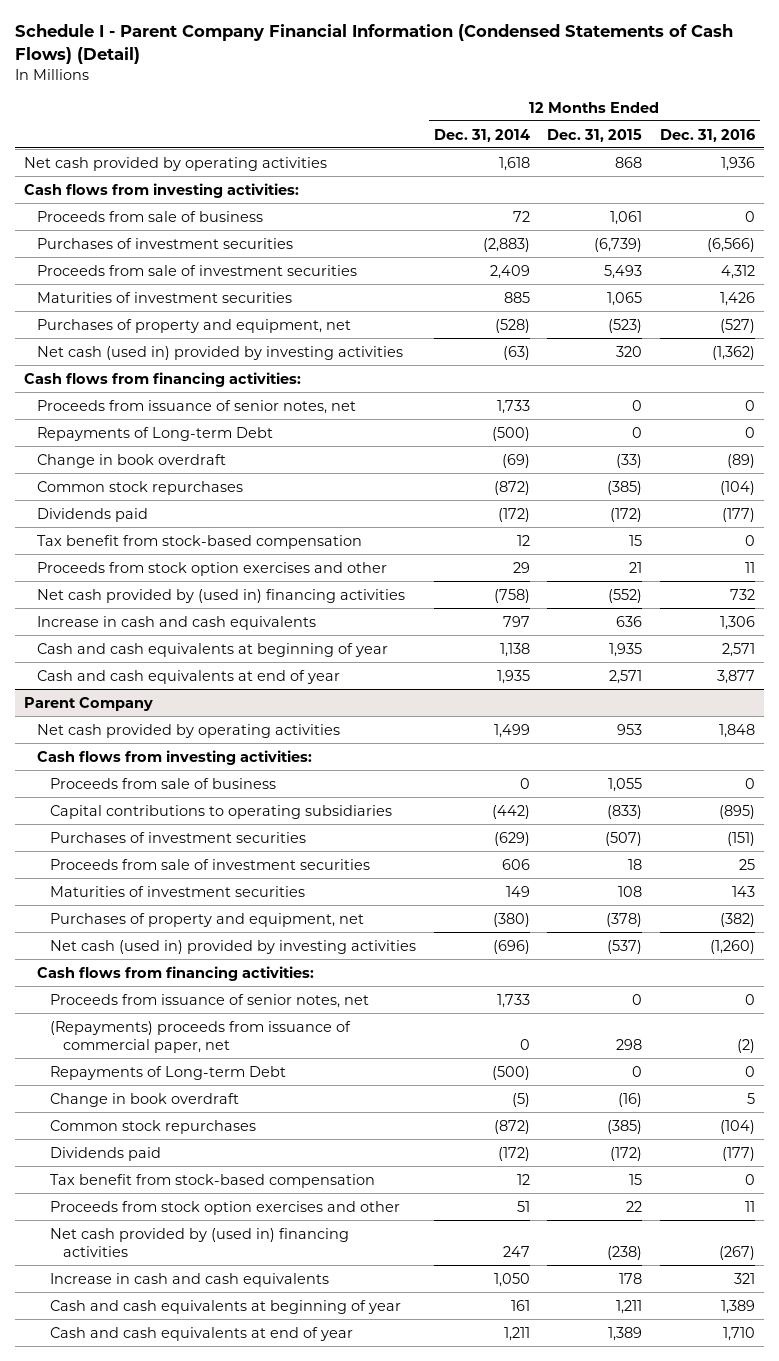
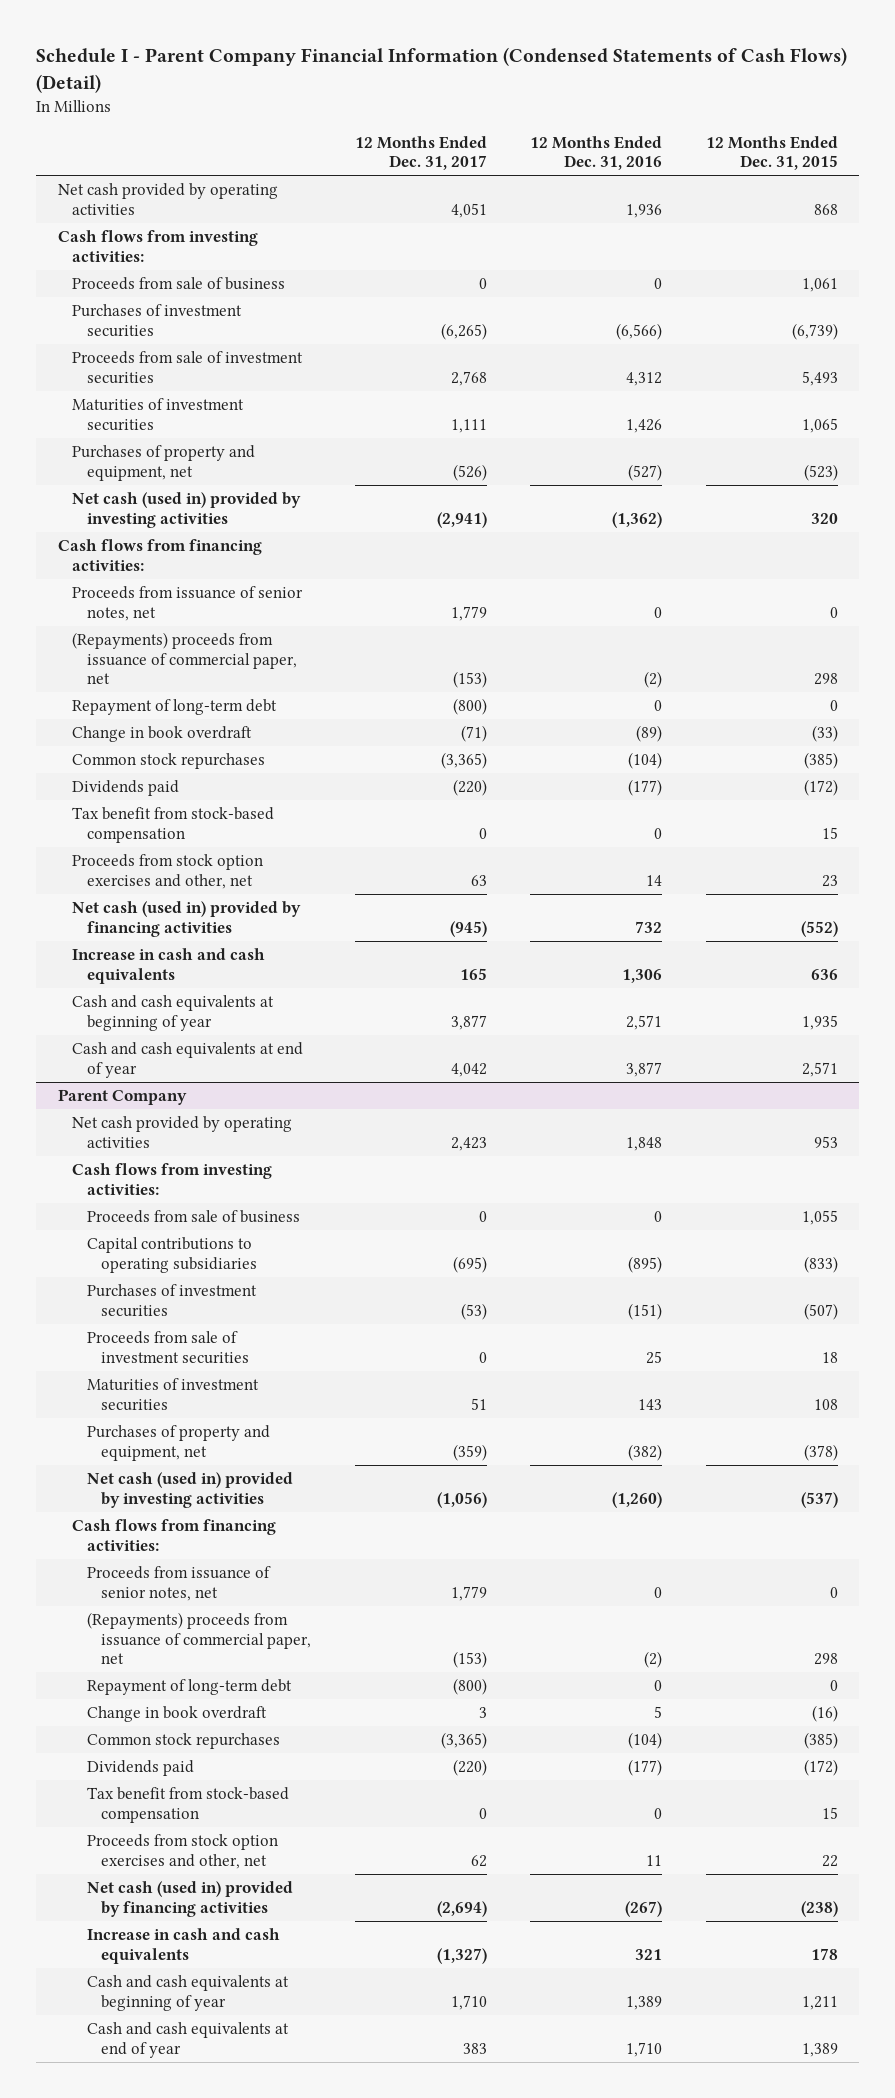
[433,128,530,142] Dec. 31, 2014 -> none
none -> [354,135,487,171] 12 Months Ended Dec. 31, 2017
none -> [72,632,297,685] (Repayments) proceeds from issuance of commercial paper, net
[36,426,273,441] Repayments of Long-term Debt -> [72,699,278,716] Repayment of long-term debt
[36,561,387,576] Proceeds from stock option exercises and other -> [72,854,264,889] Proceeds from stock option exercises and other, net
[629,561,643,573] 21 -> [821,874,838,887] 23
[745,561,756,573] 11 -> [646,874,663,886] 14
[36,588,405,603] Net cash provided by (used in) financing activities -> [72,901,302,937] Net cash (used in) provided by financing activities
[49,1065,286,1080] Repayments of Long-term Debt -> [86,1679,292,1696] Repayment of long-term debt
[49,1200,400,1215] Proceeds from stock option exercises and other -> [86,1834,278,1869] Proceeds from stock option exercises and other, net
[49,1227,349,1258] Net cash provided by (used in) financing activities -> [86,1881,293,1917] Net cash (used in) provided by financing activities

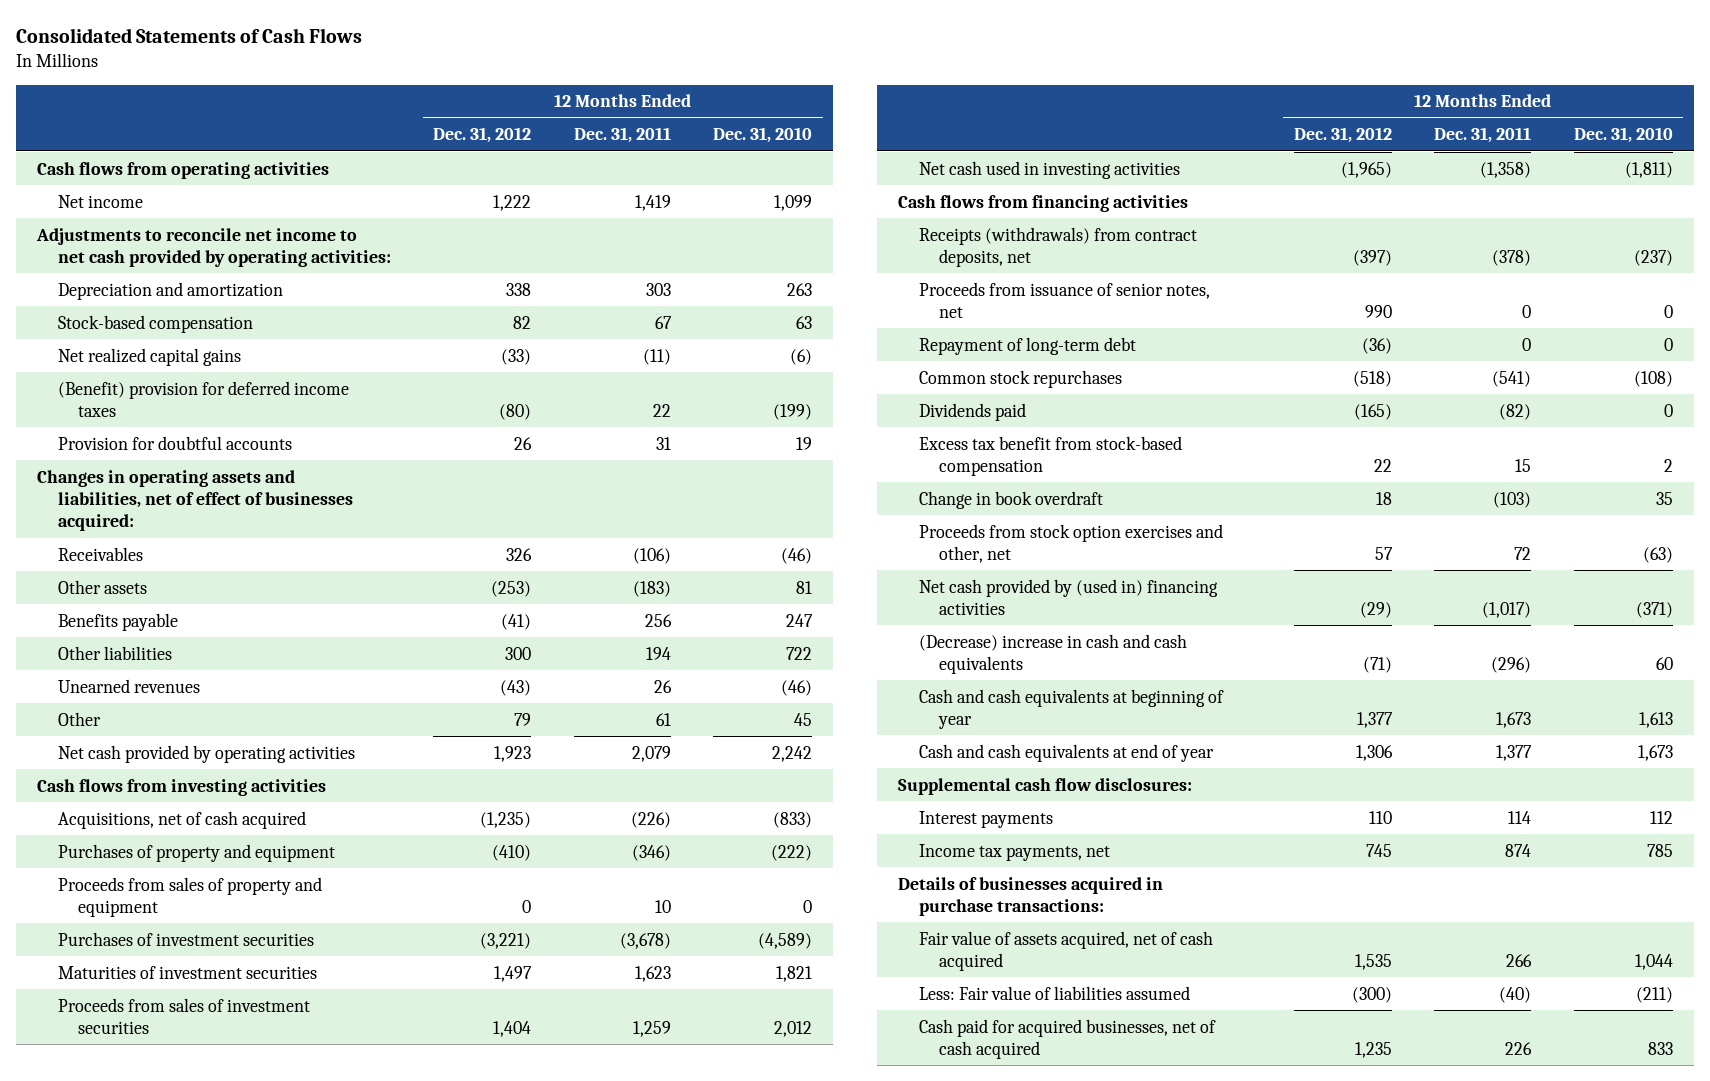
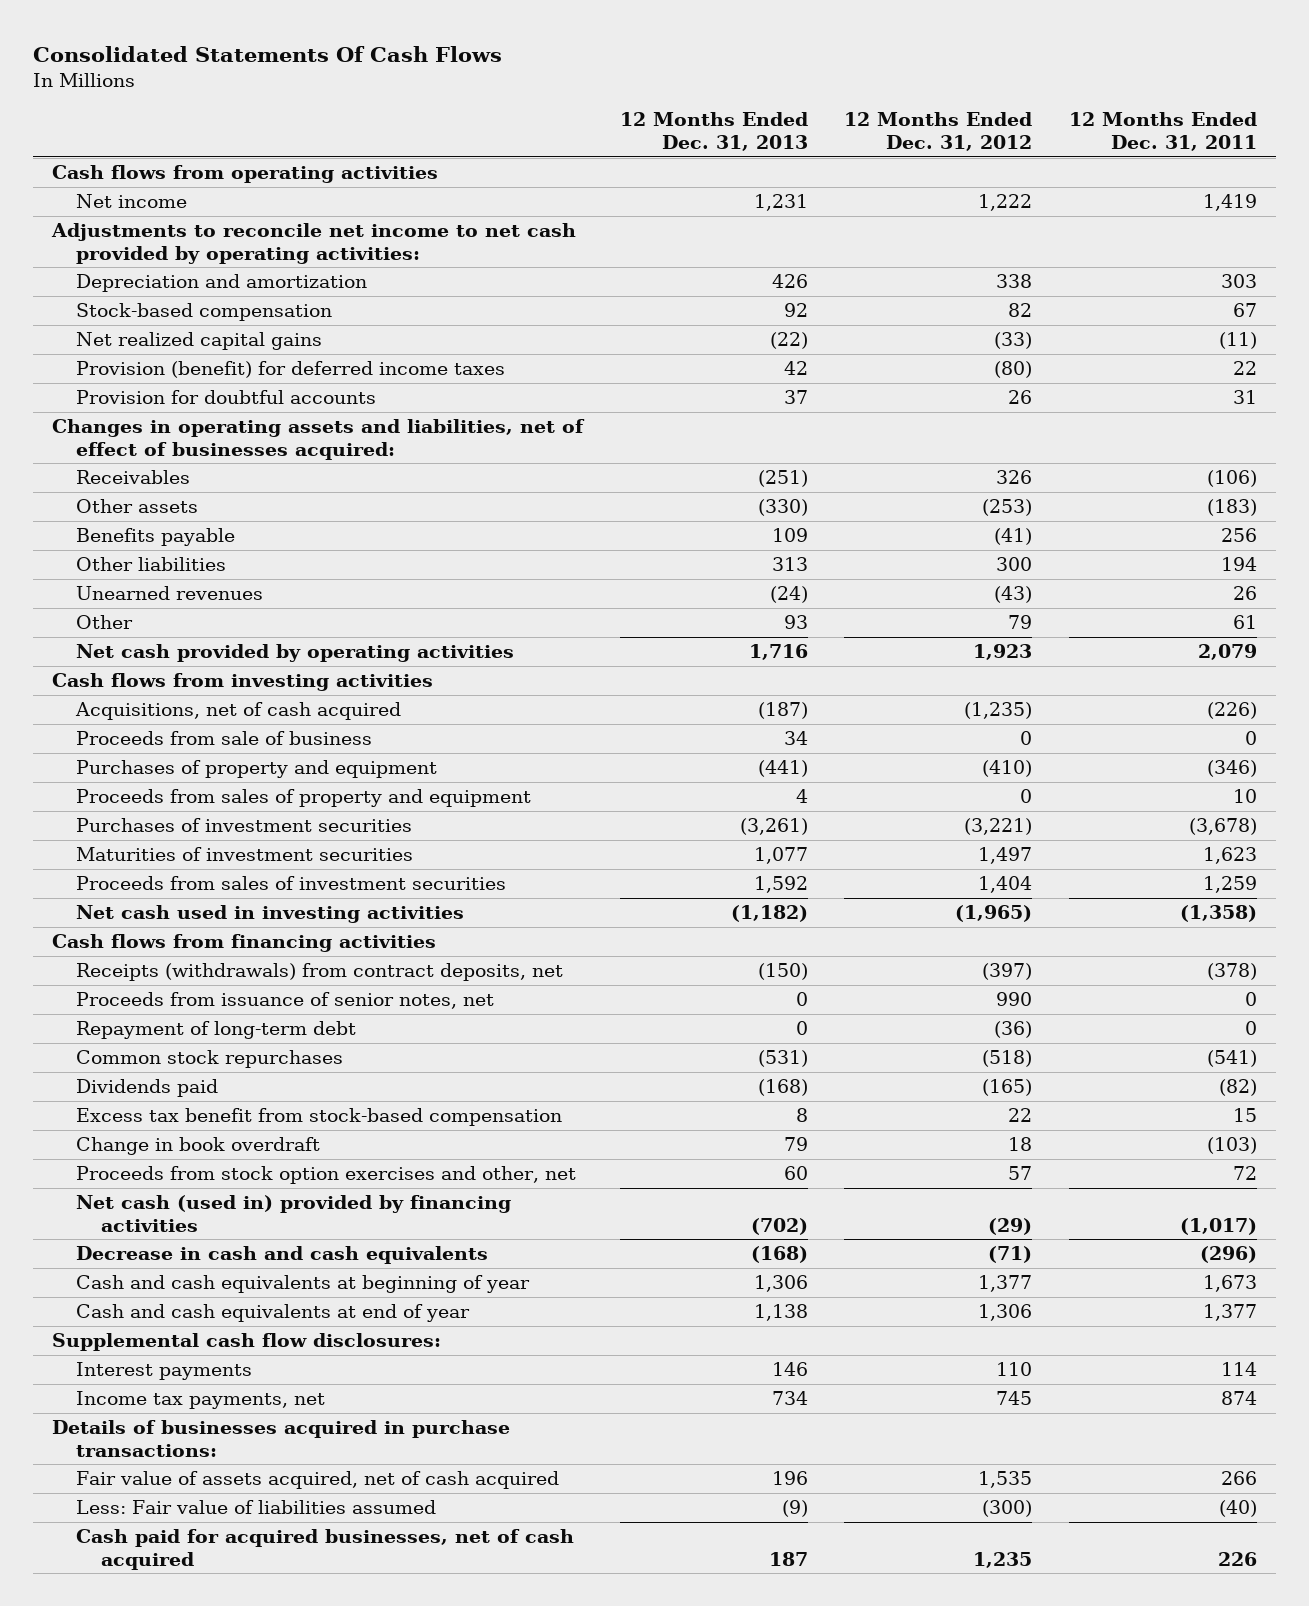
[16,28,363,44] Consolidated Statements of Cash Flows -> [33,45,503,62] Consolidated Statements Of Cash Flows
[712,127,812,144] Dec. 31, 2010 -> none
none -> [619,112,808,152] 12 Months Ended Dec. 31, 2013
[57,380,349,417] (Benefit) provision for deferred income taxes -> [76,361,506,379] Provision (benefit) for deferred income taxes
none -> [76,731,373,746] Proceeds from sale of business
[918,578,1218,615] Net cash provided by (used in) financing activities -> [76,1195,512,1232] Net cash (used in) provided by financing activities
[918,633,1187,674] (Decrease) increase in cash and cash equivalents -> [76,1246,489,1265] Decrease in cash and cash equivalents

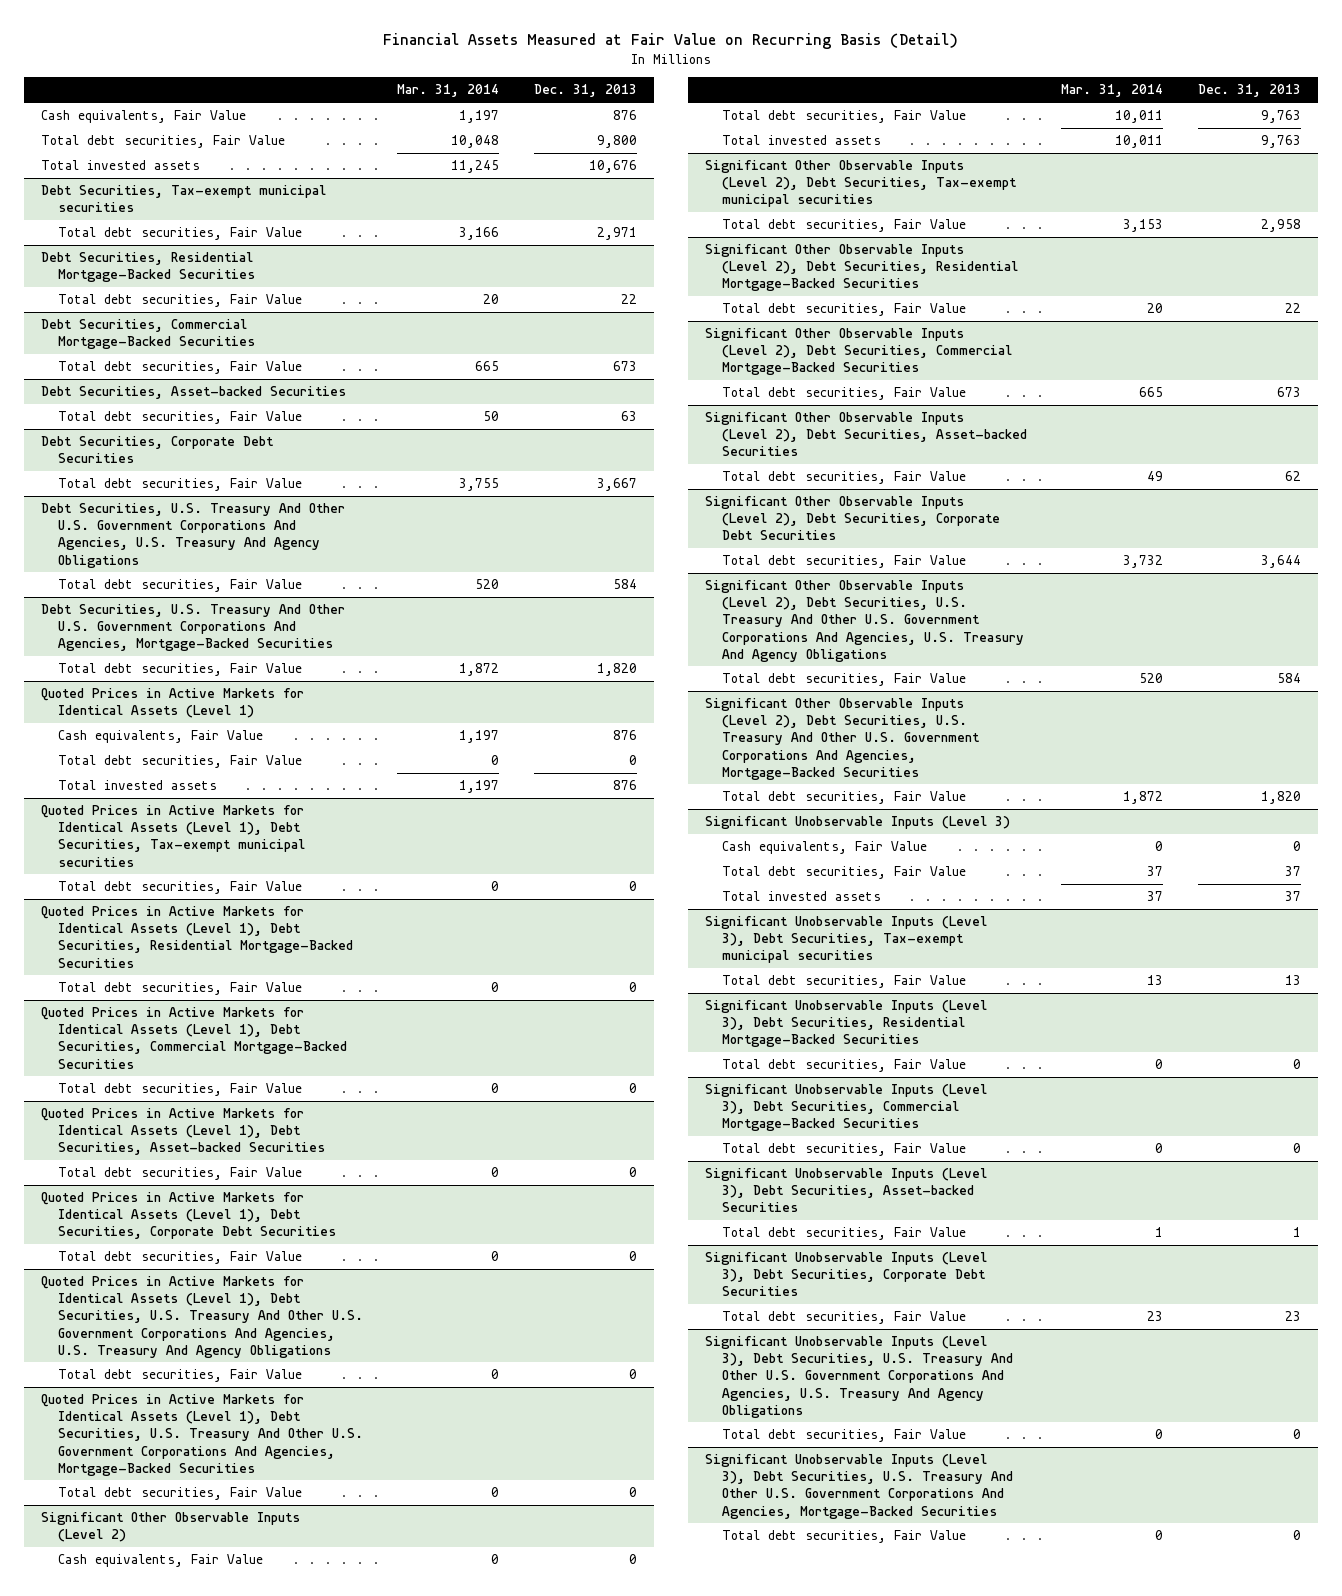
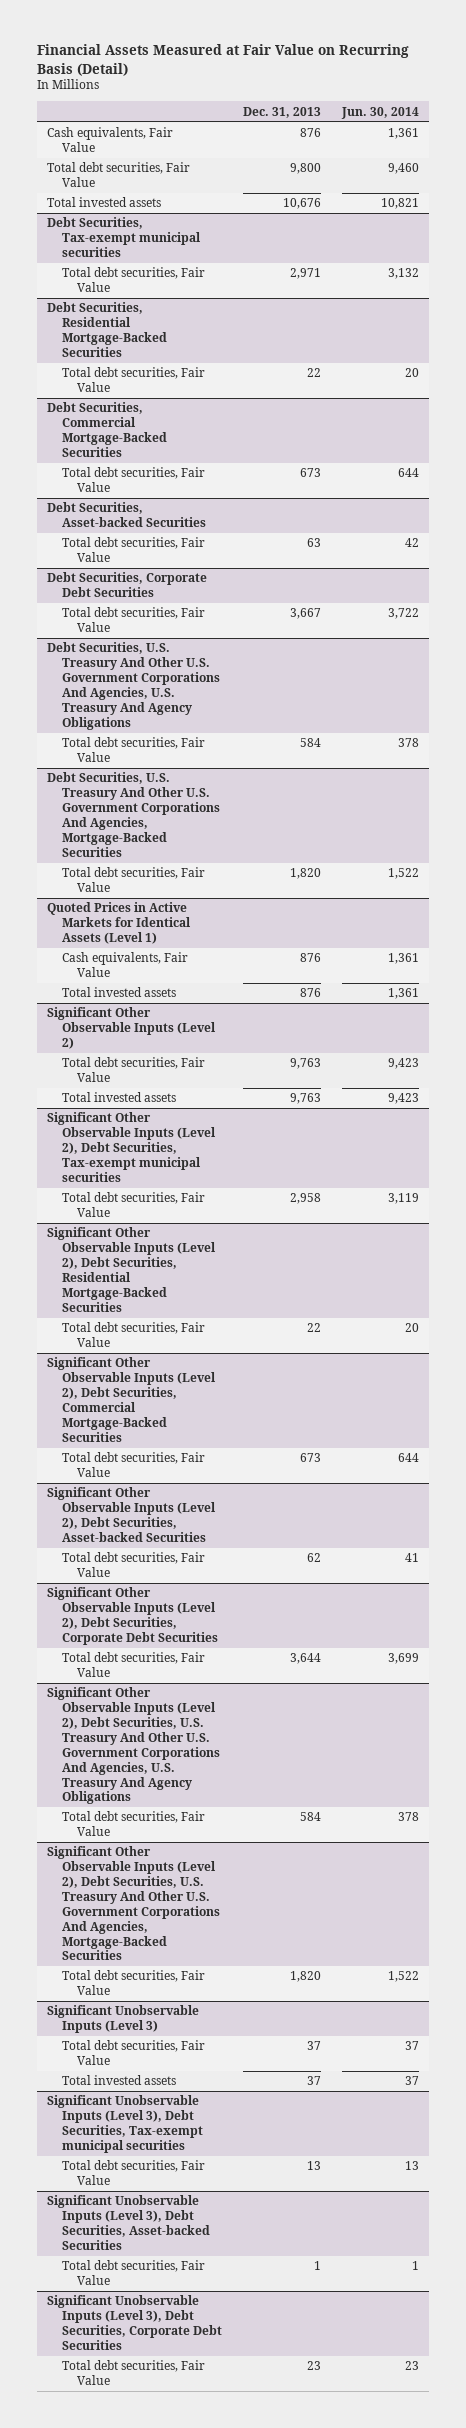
[397,84,500,98] Mar. 31, 2014 -> none
none -> [340,106,419,119] Jun. 30, 2014
[57,755,302,769] Total debt securities, Fair Value -> none
[41,805,305,867] Quoted Prices in Active Markets for Identical Assets (Level 1), Debt Securities, Tax-exempt municipal securities -> none
[57,881,302,895] Total debt securities, Fair Value -> none
[41,906,353,968] Quoted Prices in Active Markets for Identical Assets (Level 1), Debt Securities, Residential Mortgage-Backed Securities -> none
[57,982,302,996] Total debt securities, Fair Value -> none
[41,1007,347,1069] Quoted Prices in Active Markets for Identical Assets (Level 1), Debt Securities, Commercial Mortgage-Backed Securities -> none
[57,1083,302,1097] Total debt securities, Fair Value -> none
[41,1108,325,1156] Quoted Prices in Active Markets for Identical Assets (Level 1), Debt Securities, Asset-backed Securities -> none
[57,1167,302,1181] Total debt securities, Fair Value -> none
[41,1192,336,1240] Quoted Prices in Active Markets for Identical Assets (Level 1), Debt Securities, Corporate Debt Securities -> none
[57,1251,302,1265] Total debt securities, Fair Value -> none
[41,1276,363,1358] Quoted Prices in Active Markets for Identical Assets (Level 1), Debt Securities, U.S. Treasury And Other U.S. Government Corporations And Agencies, U.S. Treasury And Agency Obligations -> none
[57,1369,302,1383] Total debt securities, Fair Value -> none
[41,1394,363,1476] Quoted Prices in Active Markets for Identical Assets (Level 1), Debt Securities, U.S. Treasury And Other U.S. Government Corporations And Agencies, Mortgage-Backed Securities -> none
[57,1487,302,1501] Total debt securities, Fair Value -> none
[57,1554,263,1568] Cash equivalents, Fair Value -> none
[721,841,927,855] Cash equivalents, Fair Value -> none
[705,1000,988,1048] Significant Unobservable Inputs (Level 3), Debt Securities, Residential Mortgage-Backed Securities -> none
[721,1059,966,1073] Total debt securities, Fair Value -> none
[705,1084,988,1132] Significant Unobservable Inputs (Level 3), Debt Securities, Commercial Mortgage-Backed Securities -> none
[721,1143,966,1157] Total debt securities, Fair Value -> none
[705,1336,1013,1418] Significant Unobservable Inputs (Level 3), Debt Securities, U.S. Treasury And Other U.S. Government Corporations And Agencies, U.S. Treasury And Agency Obligations -> none
[721,1429,966,1443] Total debt securities, Fair Value -> none
[705,1454,1013,1519] Significant Unobservable Inputs (Level 3), Debt Securities, U.S. Treasury And Other U.S. Government Corporations And Agencies, Mortgage-Backed Securities -> none
[721,1530,966,1544] Total debt securities, Fair Value -> none

